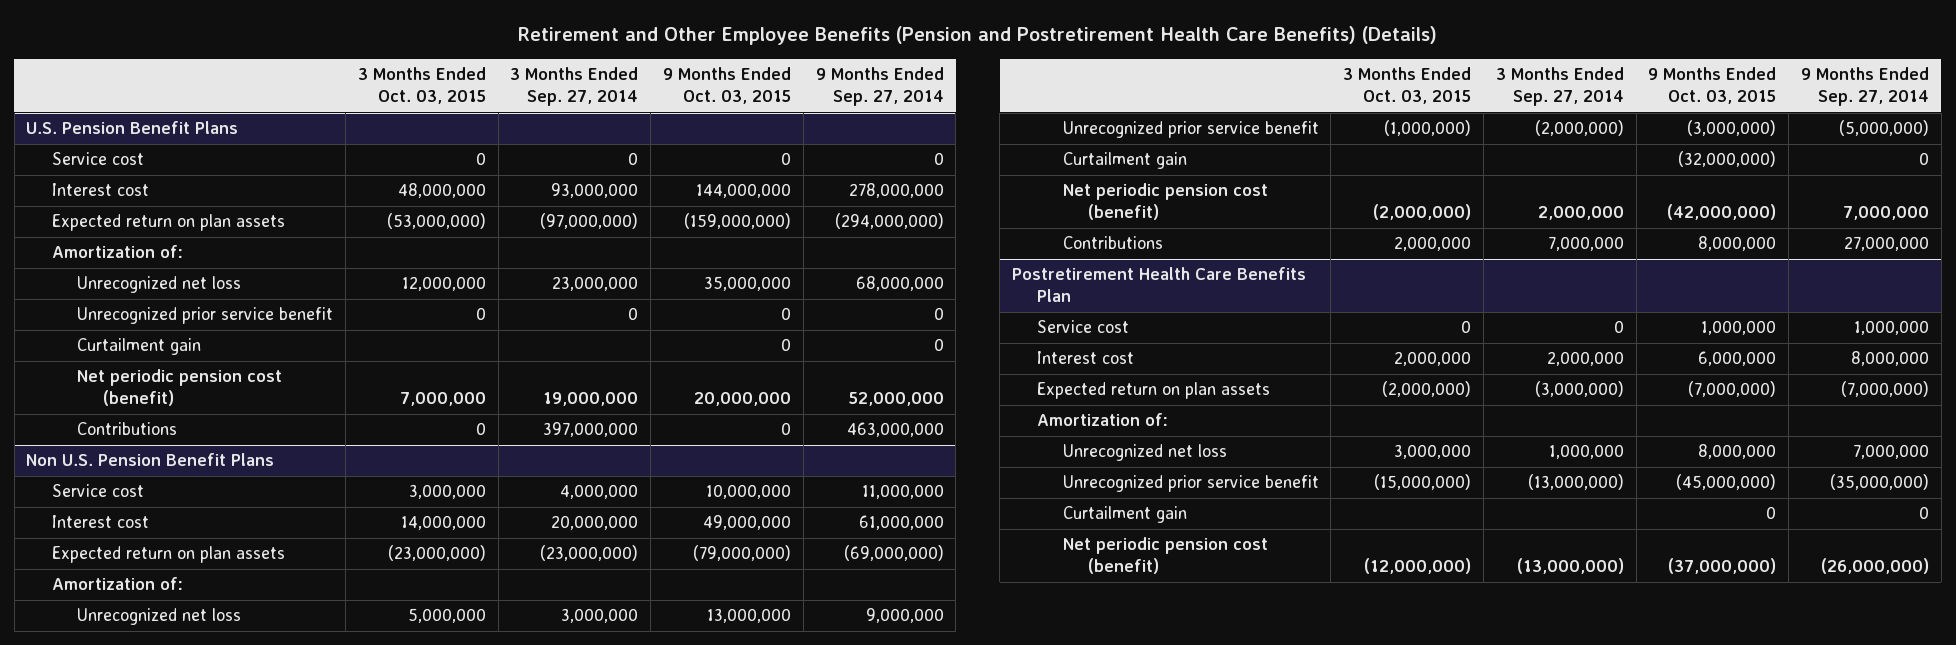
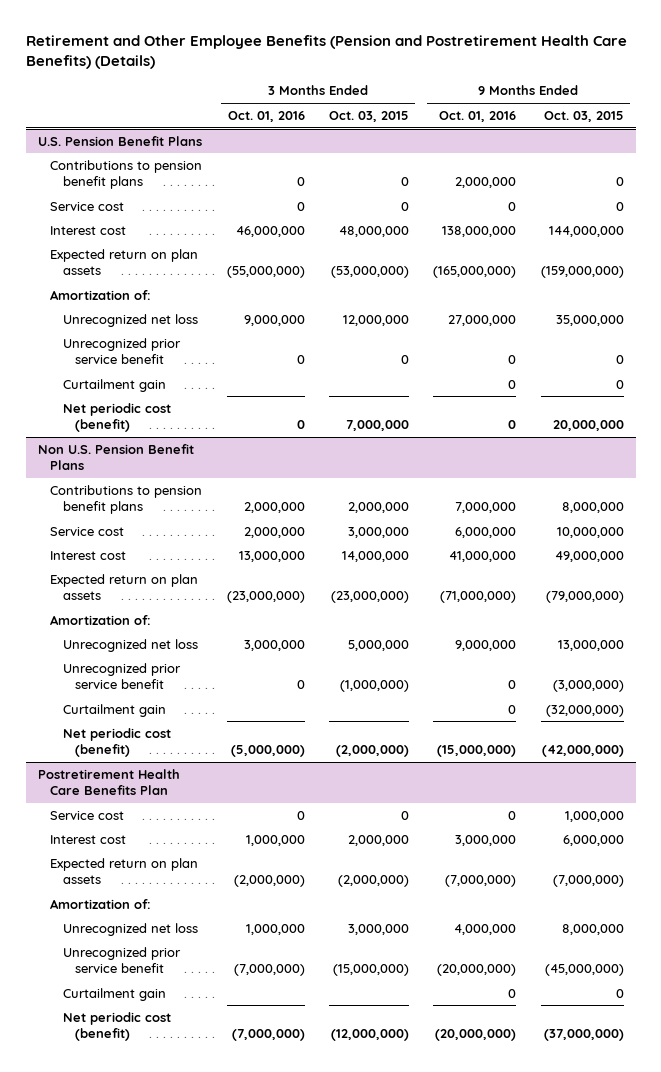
[510,67,639,107] 3 Months Ended Sep. 27, 2014 -> none
[815,67,944,107] 9 Months Ended Sep. 27, 2014 -> none
none -> [227,110,305,122] Oct. 01, 2016
none -> [439,110,517,122] Oct. 01, 2016
none -> [50,159,203,190] Contributions to pension benefit plans
[77,422,178,436] Contributions -> none
[77,369,283,407] Net periodic pension cost (benefit) -> [62,402,171,433] Net periodic cost (benefit)
none -> [50,484,203,515] Contributions to pension benefit plans
[1062,236,1163,250] Contributions -> none
[1062,183,1268,221] Net periodic pension cost (benefit) -> [62,727,171,758] Net periodic cost (benefit)
[1062,537,1268,575] Net periodic pension cost (benefit) -> [62,1011,171,1042] Net periodic cost (benefit)

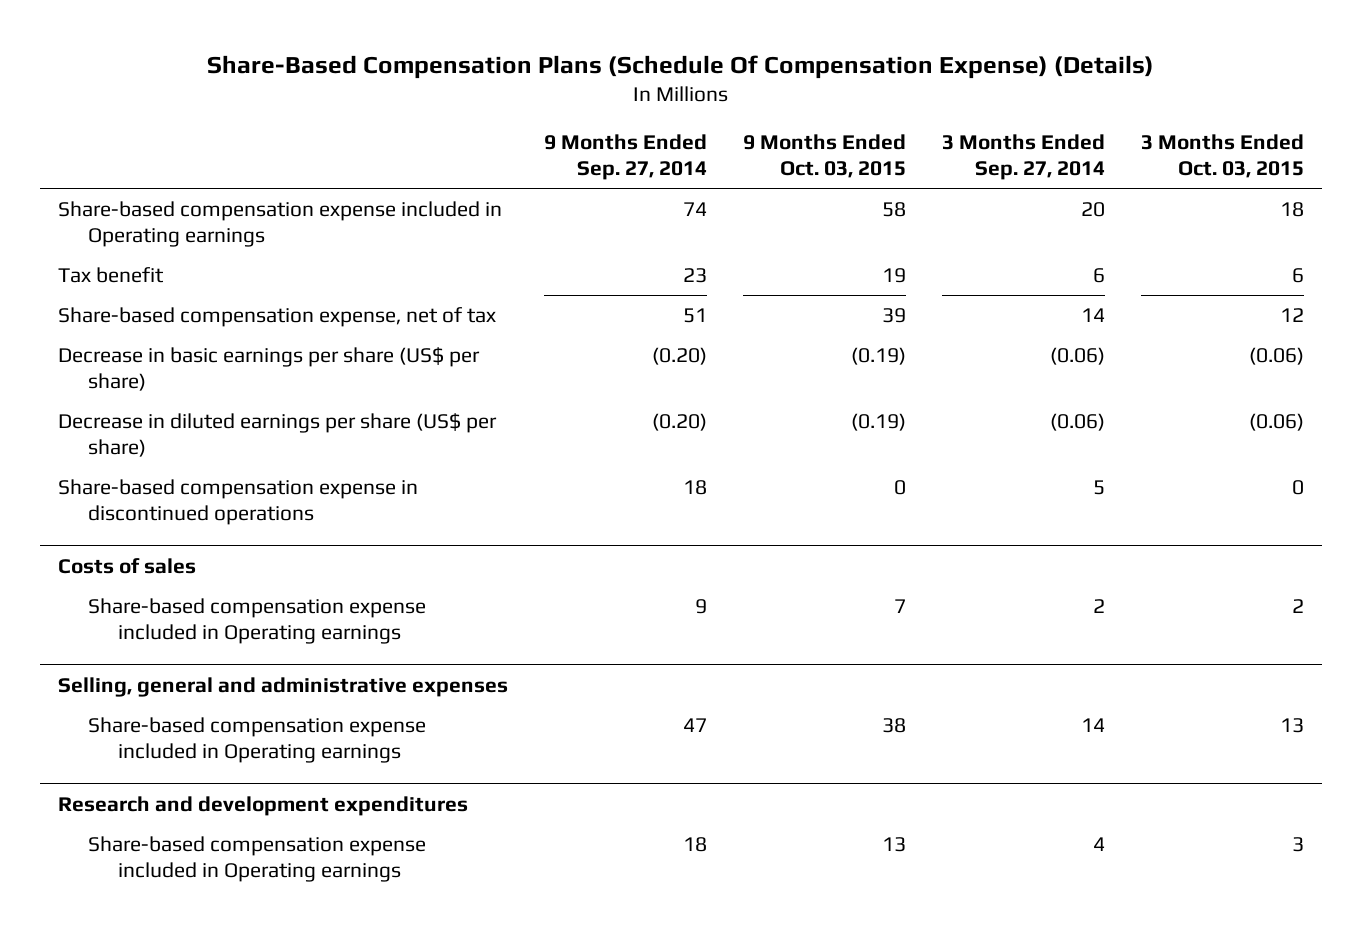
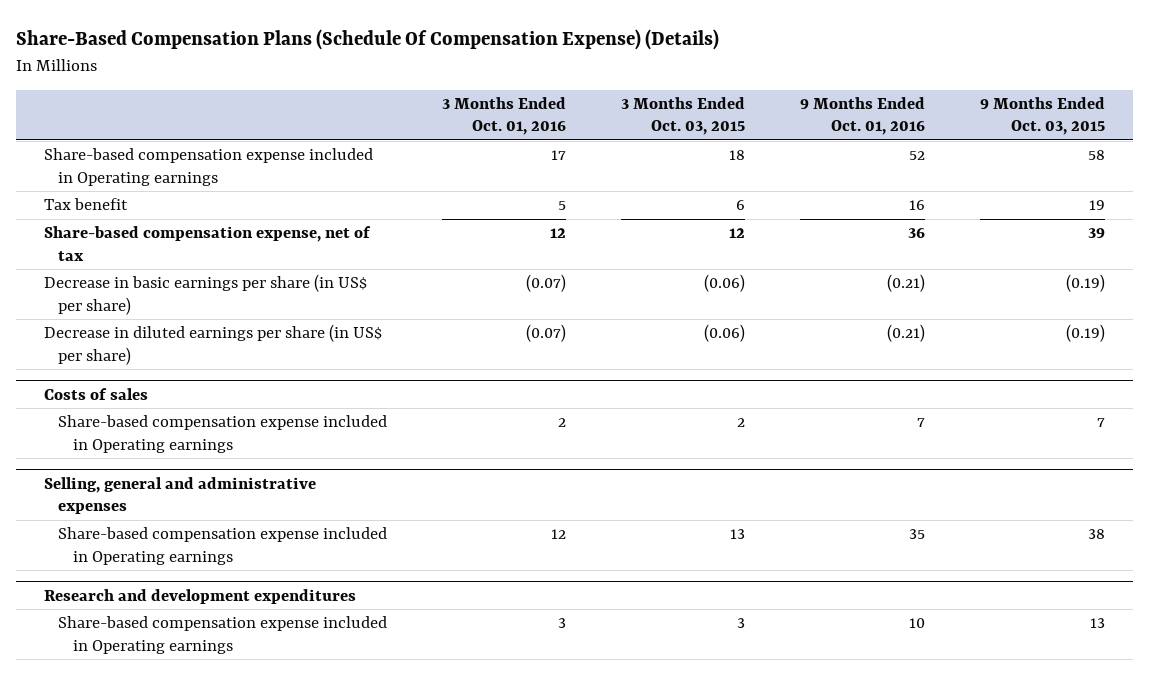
[543,134,707,180] 9 Months Ended Sep. 27, 2014 -> none
[942,134,1106,180] 3 Months Ended Sep. 27, 2014 -> none
none -> [442,96,567,136] 3 Months Ended Oct. 01, 2016
none -> [800,96,926,136] 9 Months Ended Oct. 01, 2016
[57,479,418,525] Share-based compensation expense in discontinued operations -> none
[57,347,480,391] Decrease in basic earnings per share (US$ per share) -> [43,274,367,315] Decrease in basic earnings per share (in US$ per share)
[57,413,497,457] Decrease in diluted earnings per share (US$ per share) -> [43,324,382,365] Decrease in diluted earnings per share (in US$ per share)

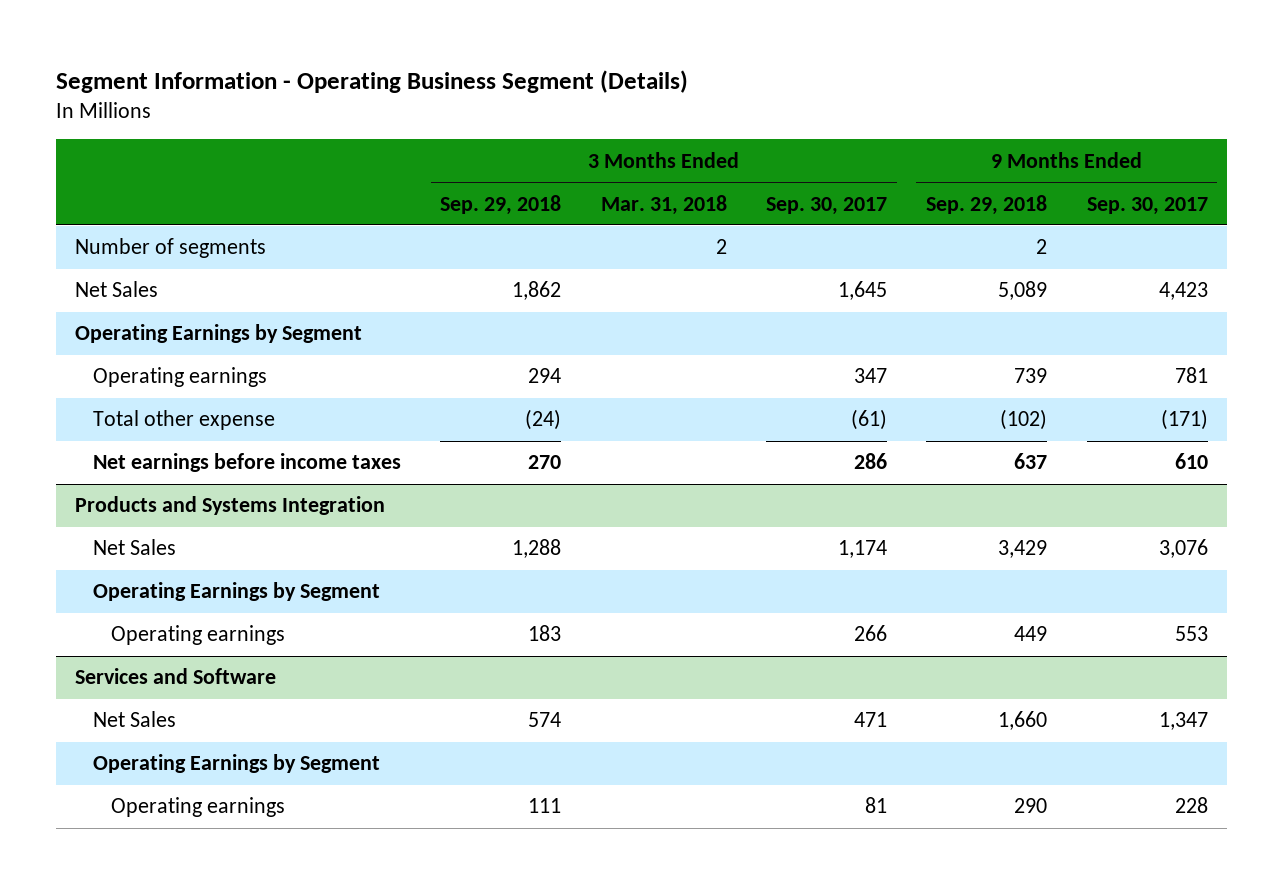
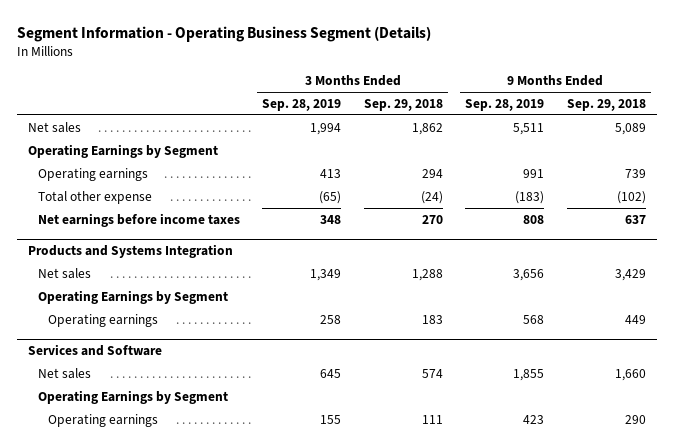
[600,194,727,215] Mar. 31, 2018 -> none
[765,196,887,215] Sep. 30, 2017 -> none
[1086,196,1208,215] Sep. 30, 2017 -> none
none -> [262,99,342,112] Sep. 28, 2019
none -> [465,99,545,112] Sep. 28, 2019
[75,238,267,259] Number of segments -> none
[75,281,159,298] Net Sales -> [27,121,81,133] Net sales
[93,539,177,556] Net Sales -> [37,267,91,279] Net sales
[93,711,177,728] Net Sales -> [37,367,91,379] Net sales

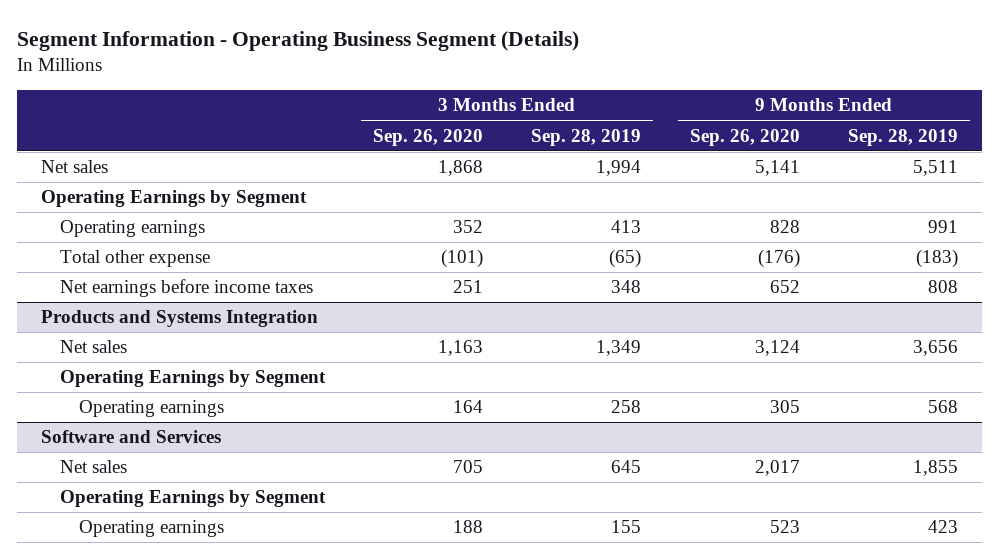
[363,99,443,112] Sep. 29, 2018 -> none
[566,99,646,112] Sep. 29, 2018 -> none
none -> [373,128,484,146] Sep. 26, 2020
none -> [689,128,800,146] Sep. 26, 2020
[27,344,162,357] Services and Software -> [40,430,221,444] Software and Services

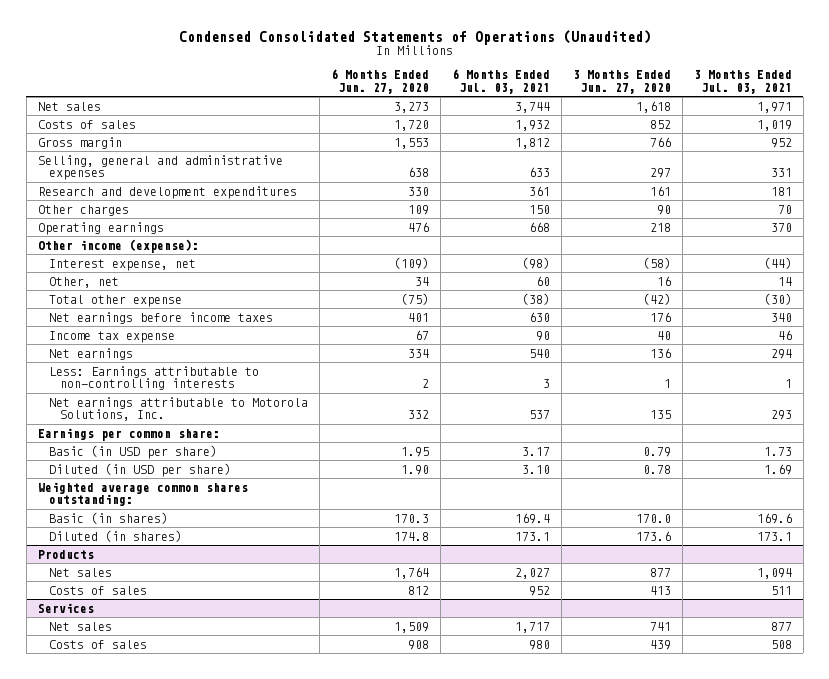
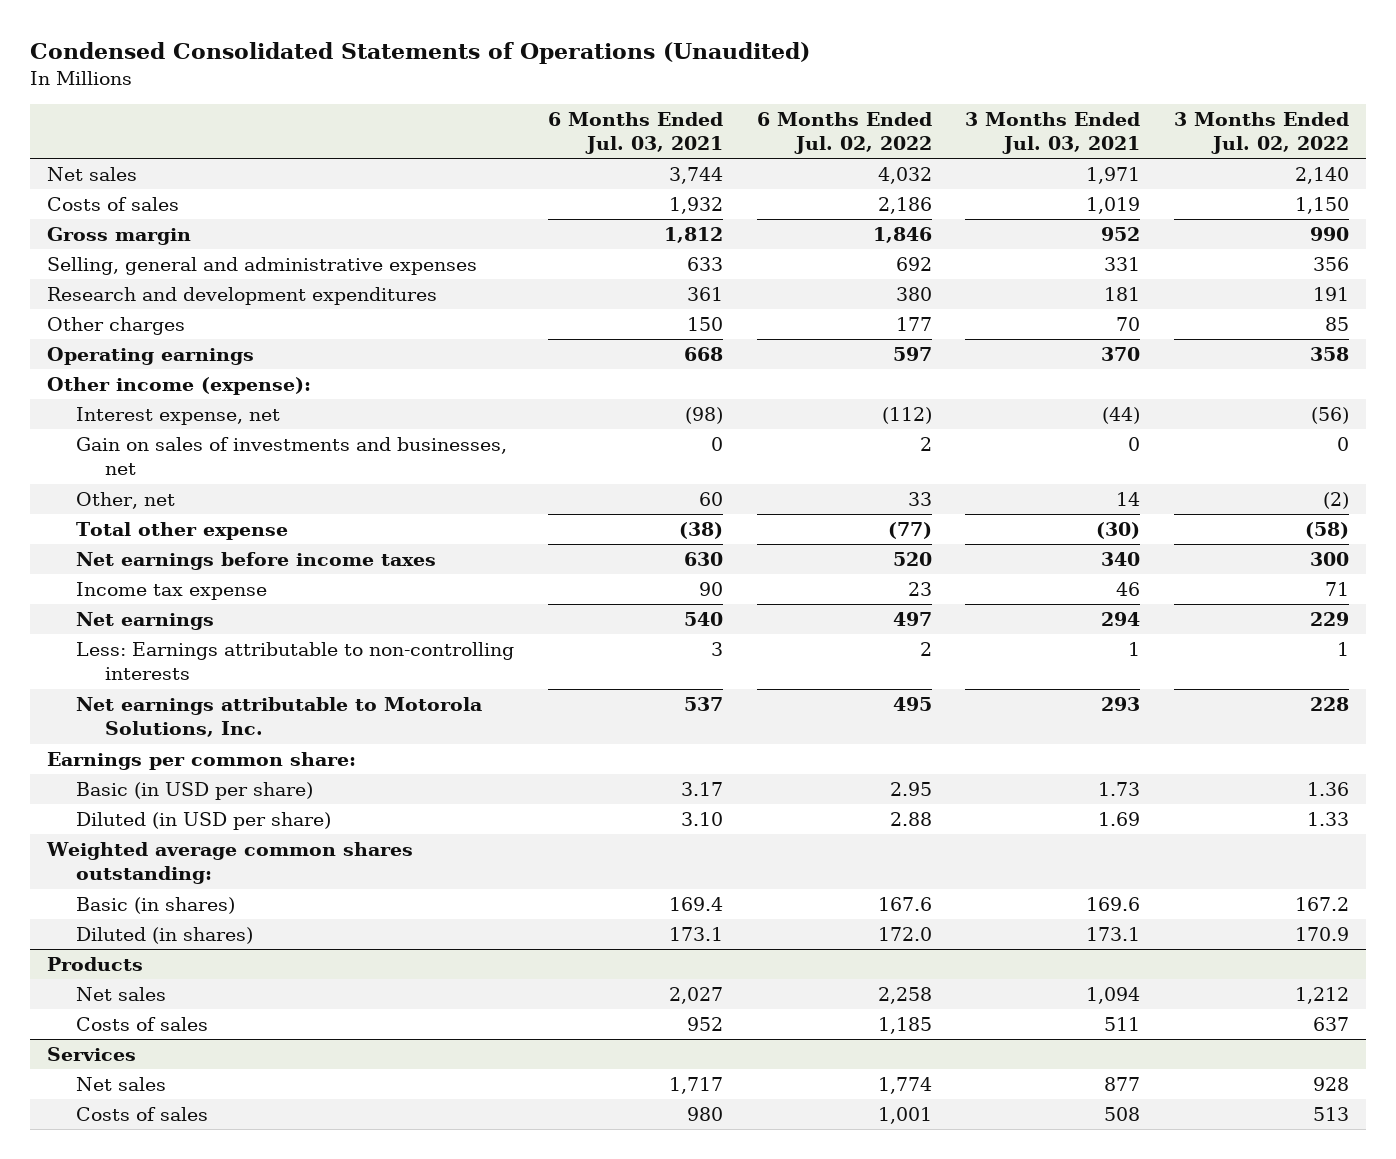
[331,68,430,94] 6 Months Ended Jun. 27, 2020 -> none
[572,69,671,94] 3 Months Ended Jun. 27, 2020 -> none
none -> [756,111,932,155] 6 Months Ended Jul. 02, 2022
none -> [1174,111,1350,155] 3 Months Ended Jul. 02, 2022
none -> [75,436,507,476] Gain on sales of investments and businesses, net

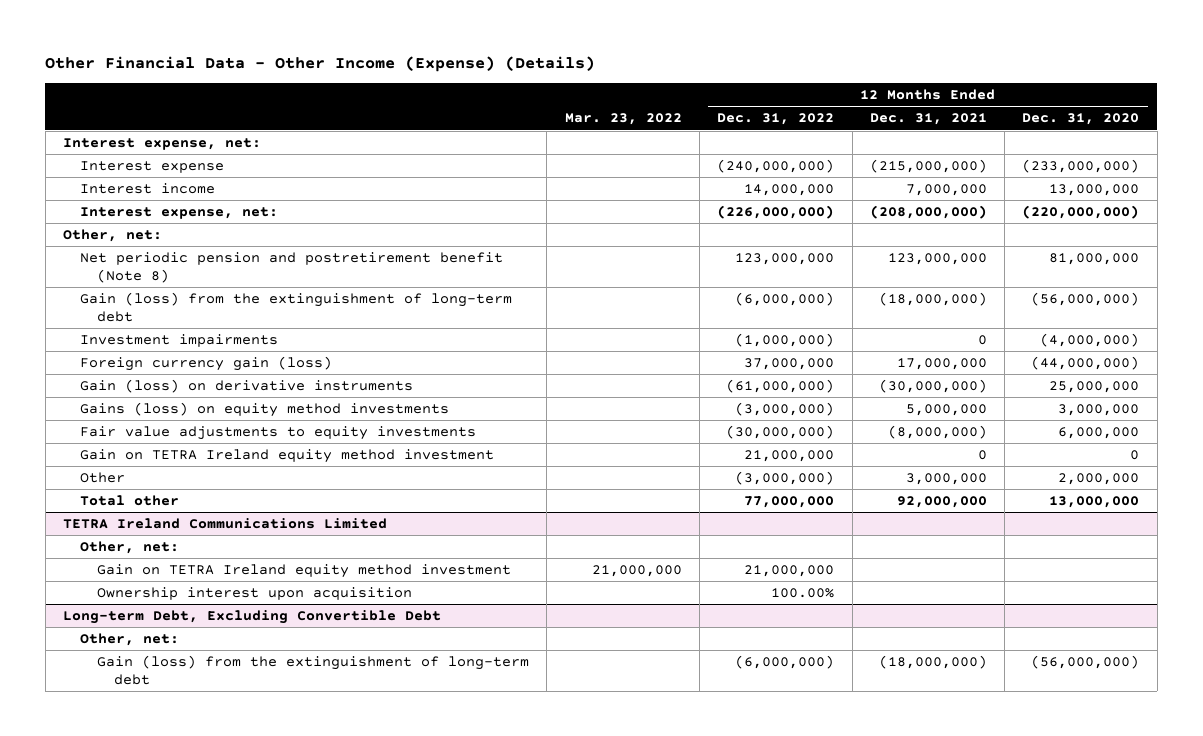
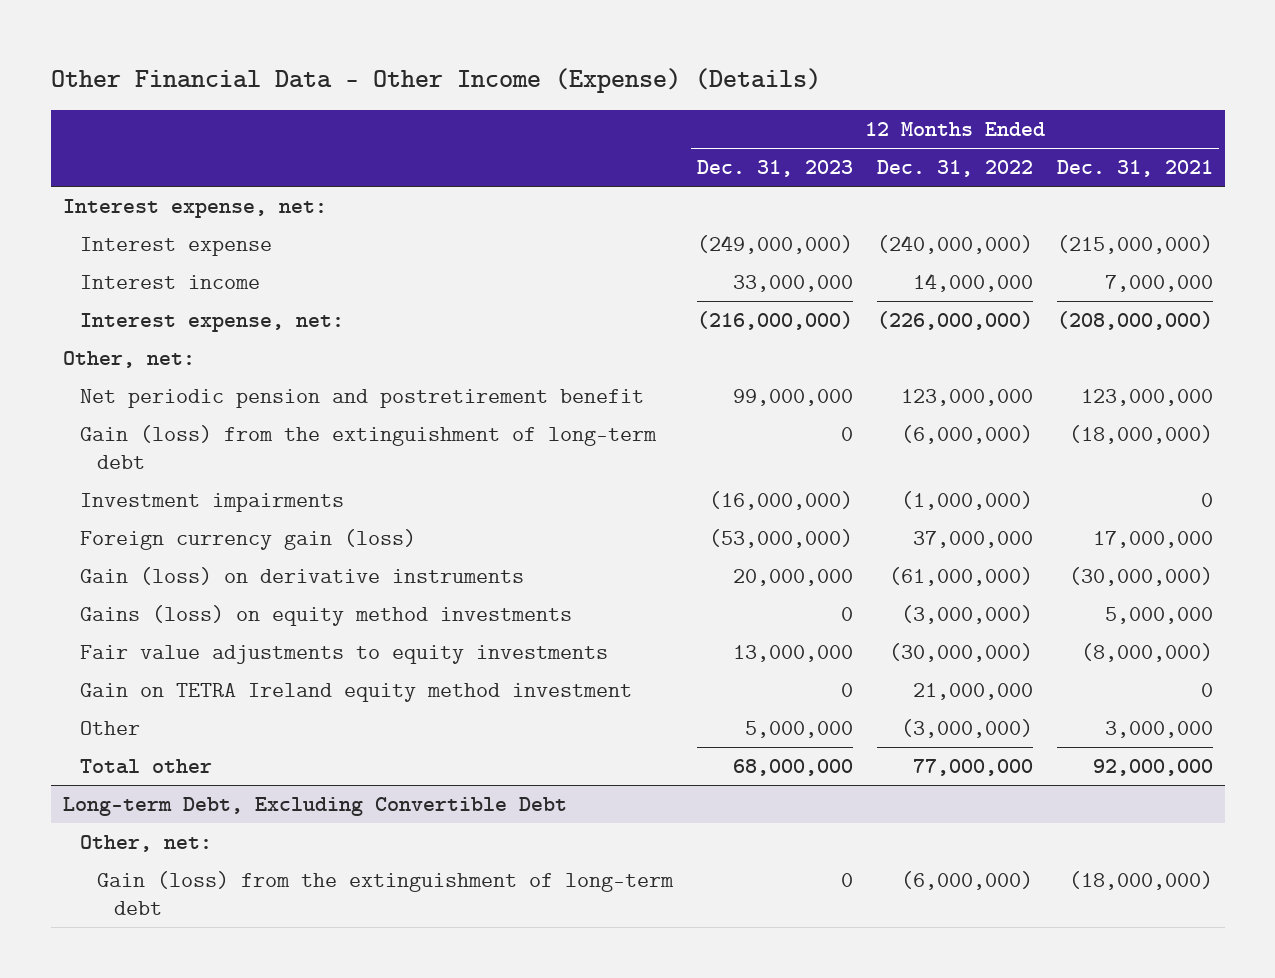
[564,113,682,126] Mar. 23, 2022 -> none
[1022,113,1140,126] Dec. 31, 2020 -> none
none -> [696,160,853,178] Dec. 31, 2023
[80,251,504,284] Net periodic pension and postretirement benefit (Note 8) -> [79,389,644,409] Net periodic pension and postretirement benefit
[63,517,388,529] TETRA Ireland Communications Limited -> none
[80,540,180,554] Other, net: -> none
[97,563,512,578] Gain on TETRA Ireland equity method investment -> none
[97,586,413,600] Ownership interest upon acquisition -> none

